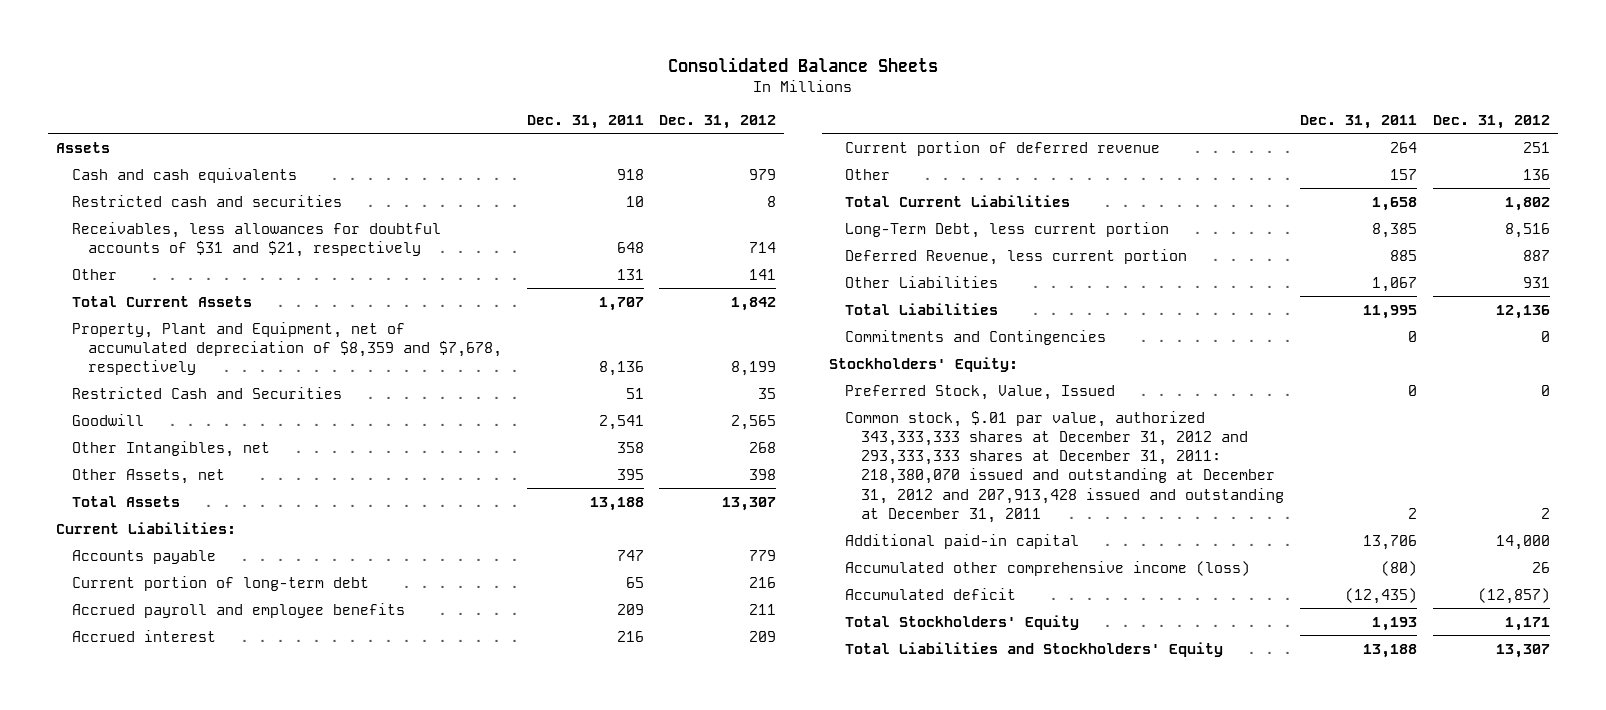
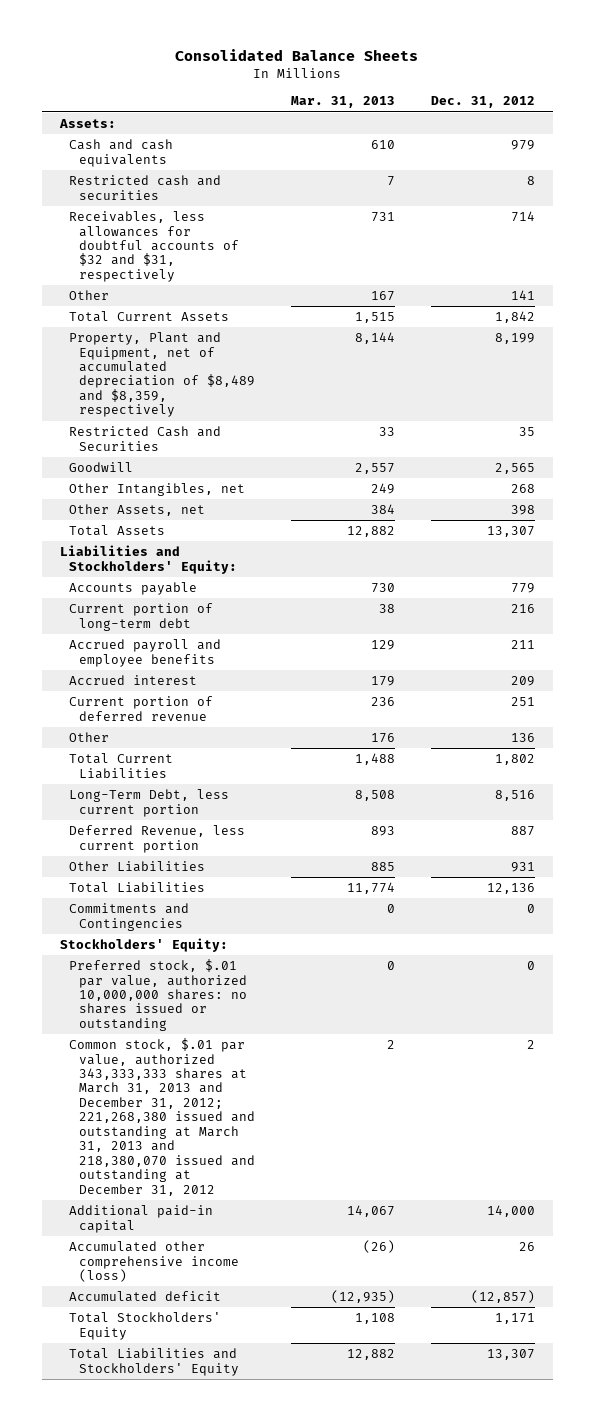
[526,115,644,130] Dec. 31, 2011 -> none
none -> [290,96,395,109] Mar. 31, 2013
[56,141,111,153] Assets -> [58,119,116,129] Assets:
[72,221,442,257] Receivables, less allowances for doubtful accounts of $31 and $21, respectively -> [69,211,239,282] Receivables, less allowances for doubtful accounts of $32 and $31, respectively
[72,321,502,376] Property, Plant and Equipment, net of accumulated depreciation of $8,359 and $7,678, respectively -> [69,332,255,418] Property, Plant and Equipment, net of accumulated depreciation of $8,489 and $8,359, respectively
[56,521,237,534] Current Liabilities: -> [59,545,238,574] Liabilities and Stockholders' Equity:
[845,384,1116,400] Preferred Stock, Value, Issued -> [69,959,247,1031] Preferred stock, $.01 par value, authorized 10,000,000 shares: no shares issued or outstanding
[845,410,1285,524] Common stock, $.01 par value, authorized 343,333,333 shares at December 31, 2012 and 293,333,333 shares at December 31, 2011: 218,380,070 issued and outstanding at December 31, 2012 and 207,913,428 issued and outstanding at December 31, 2011 -> [69,1038,255,1196] Common stock, $.01 par value, authorized 343,333,333 shares at March 31, 2013 and December 31, 2012; 221,268,380 issued and outstanding at March 31, 2013 and 218,380,070 issued and outstanding at December 31, 2012

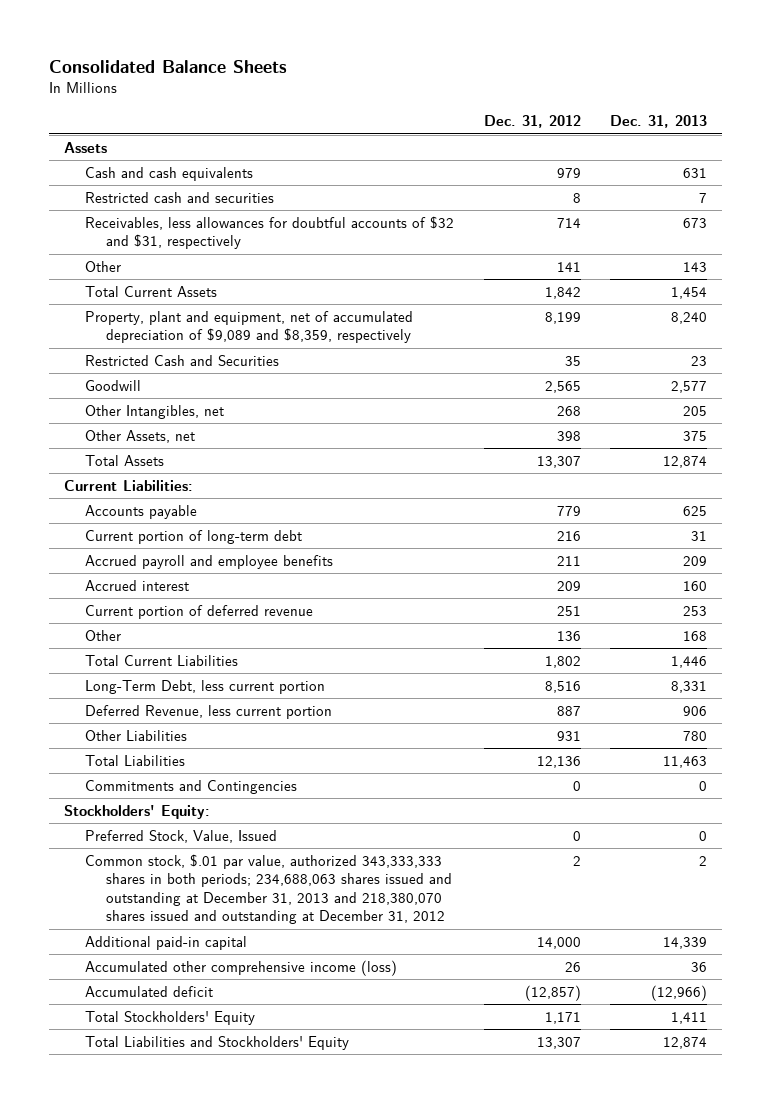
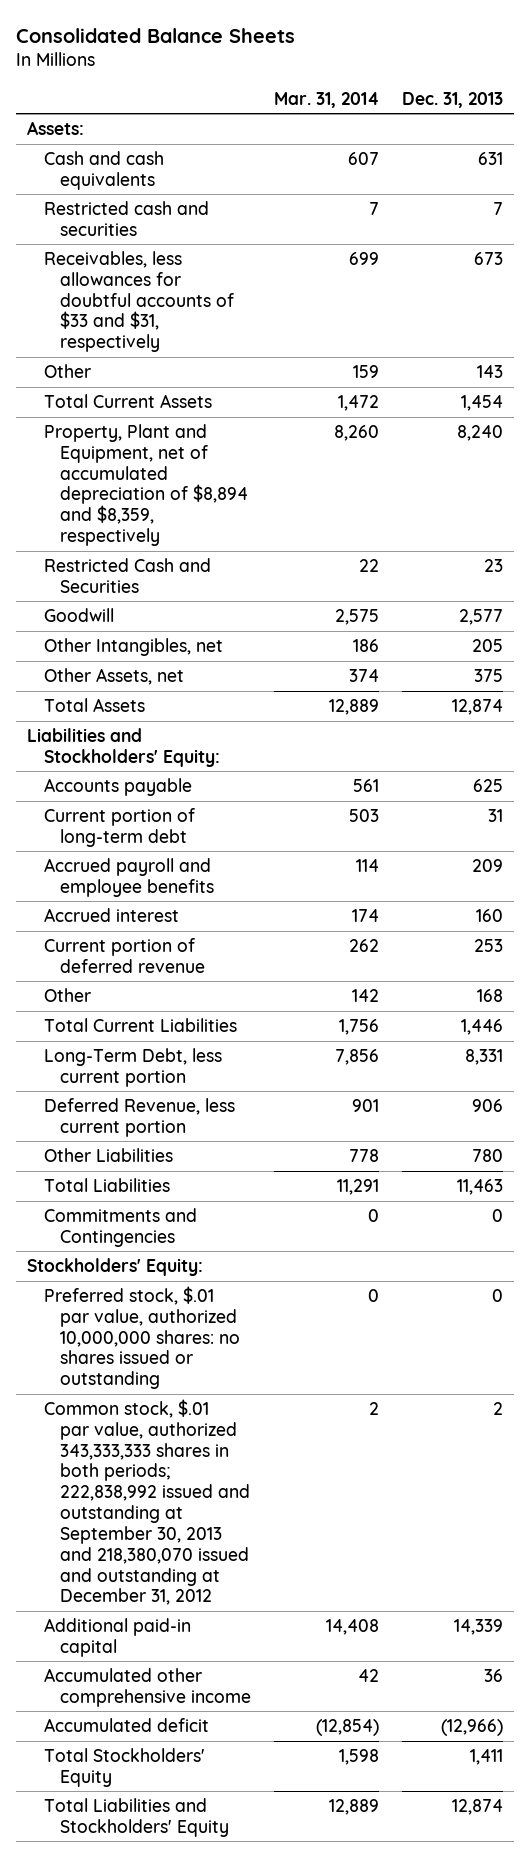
[483,115,581,129] Dec. 31, 2012 -> none
none -> [273,91,379,108] Mar. 31, 2014
[64,141,108,153] Assets -> [27,120,85,135] Assets:
[85,215,455,250] Receivables, less allowances for doubtful accounts of $32 and $31, respectively -> [43,250,235,353] Receivables, less allowances for doubtful accounts of $33 and $31, respectively
[85,310,414,344] Property, plant and equipment, net of accumulated depreciation of $9,089 and $8,359, respectively -> [43,423,249,547] Property, Plant and Equipment, net of accumulated depreciation of $8,894 and $8,359, respectively
[64,479,194,491] Current Liabilities: -> [27,727,220,767] Liabilities and Stockholders' Equity:
[85,829,278,843] Preferred Stock, Value, Issued -> [43,1285,241,1390] Preferred stock, $.01 par value, authorized 10,000,000 shares: no shares issued or outstanding
[85,853,453,925] Common stock, $.01 par value, authorized 343,333,333 shares in both periods; 234,688,063 shares issued and outstanding at December 31, 2013 and 218,380,070 shares issued and outstanding at December 31, 2012 -> [43,1398,251,1606] Common stock, $.01 par value, authorized 343,333,333 shares in both periods; 222,838,992 issued and outstanding at September 30, 2013 and 218,380,070 issued and outstanding at December 31, 2012
[85,959,398,976] Accumulated other comprehensive income (loss) -> [43,1667,252,1707] Accumulated other comprehensive income

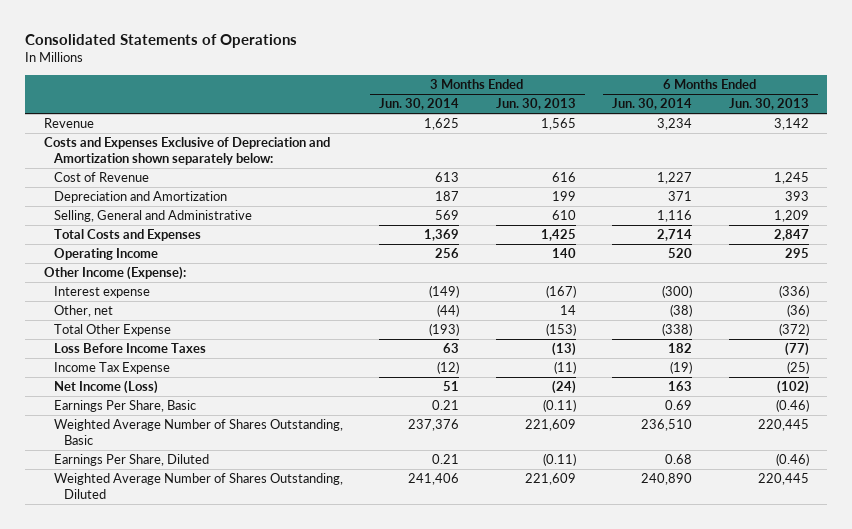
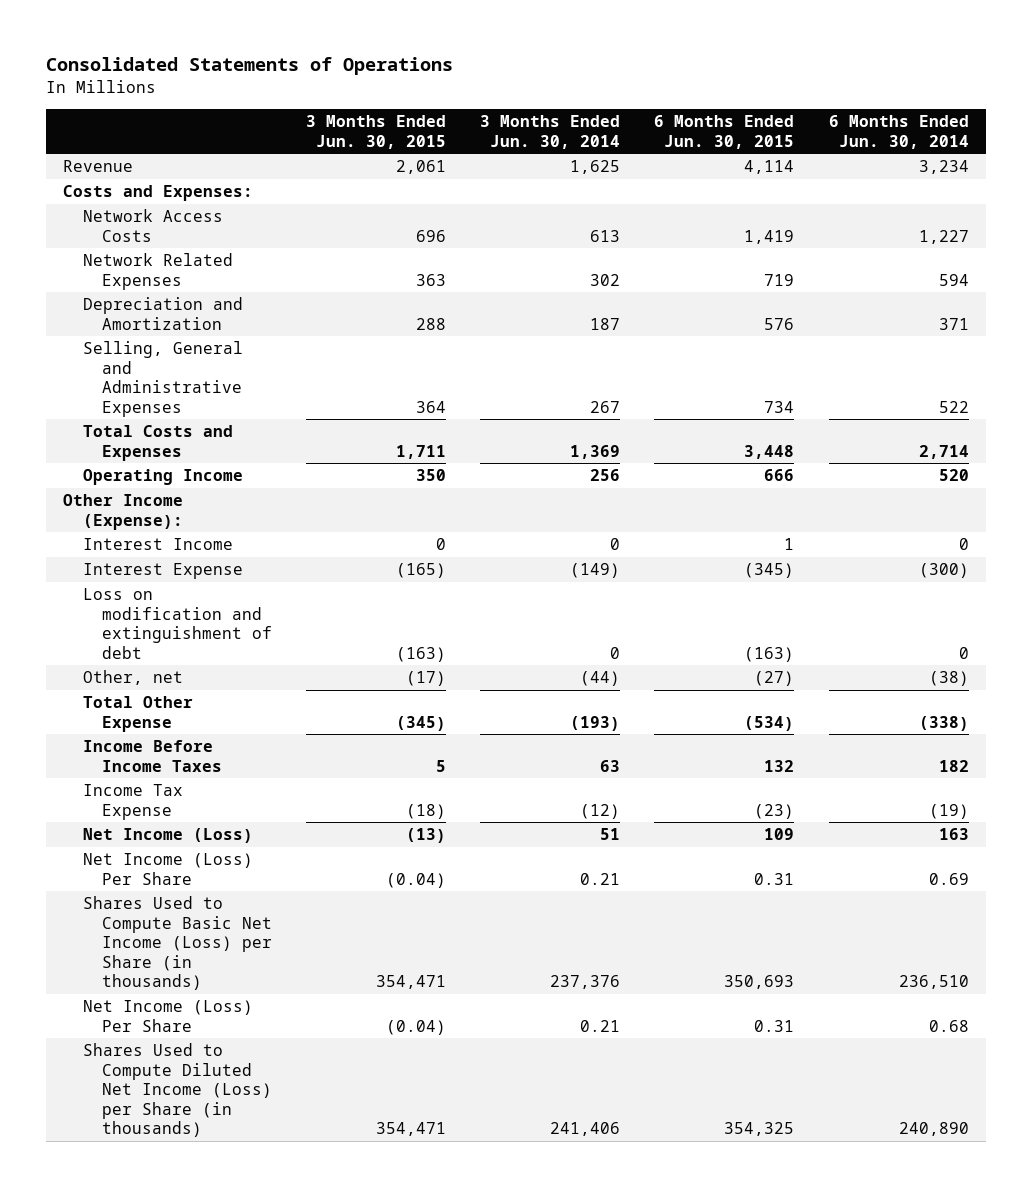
[495,98,576,111] Jun. 30, 2013 -> none
[728,98,809,111] Jun. 30, 2013 -> none
none -> [306,114,447,149] 3 Months Ended Jun. 30, 2015
none -> [654,114,795,149] 6 Months Ended Jun. 30, 2015
[43,137,330,165] Costs and Expenses Exclusive of Depreciation and Amortization shown separately below: -> [63,185,254,202] Costs and Expenses:
[53,172,149,183] Cost of Revenue -> [82,209,223,242] Network Access Costs
none -> [82,253,233,290] Network Related Expenses
[53,210,252,223] Selling, General and Administrative -> [82,341,243,417] Selling, General and Administrative Expenses
[435,210,460,221] 569 -> [590,400,621,413] 267
[657,210,693,223] 1,116 -> [938,400,969,413] 522
none -> [82,538,233,551] Interest Income
[53,286,150,299] Interest expense -> [82,563,243,580] Interest Expense
none -> [82,588,272,659] Loss on modification and extinguishment of debt
[53,343,206,354] Loss Before Income Taxes -> [82,740,222,772] Income Before Income Taxes
[53,400,196,413] Earnings Per Share, Basic -> [82,853,253,885] Net Income (Loss) Per Share
[53,419,343,445] Weighted Average Number of Shares Outstanding, Basic -> [82,896,272,991] Shares Used to Compute Basic Net Income (Loss) per Share (in thousands)
[53,454,209,467] Earnings Per Share, Diluted -> [82,1000,253,1032] Net Income (Loss) Per Share
[53,473,343,499] Weighted Average Number of Shares Outstanding, Diluted -> [82,1043,272,1138] Shares Used to Compute Diluted Net Income (Loss) per Share (in thousands)

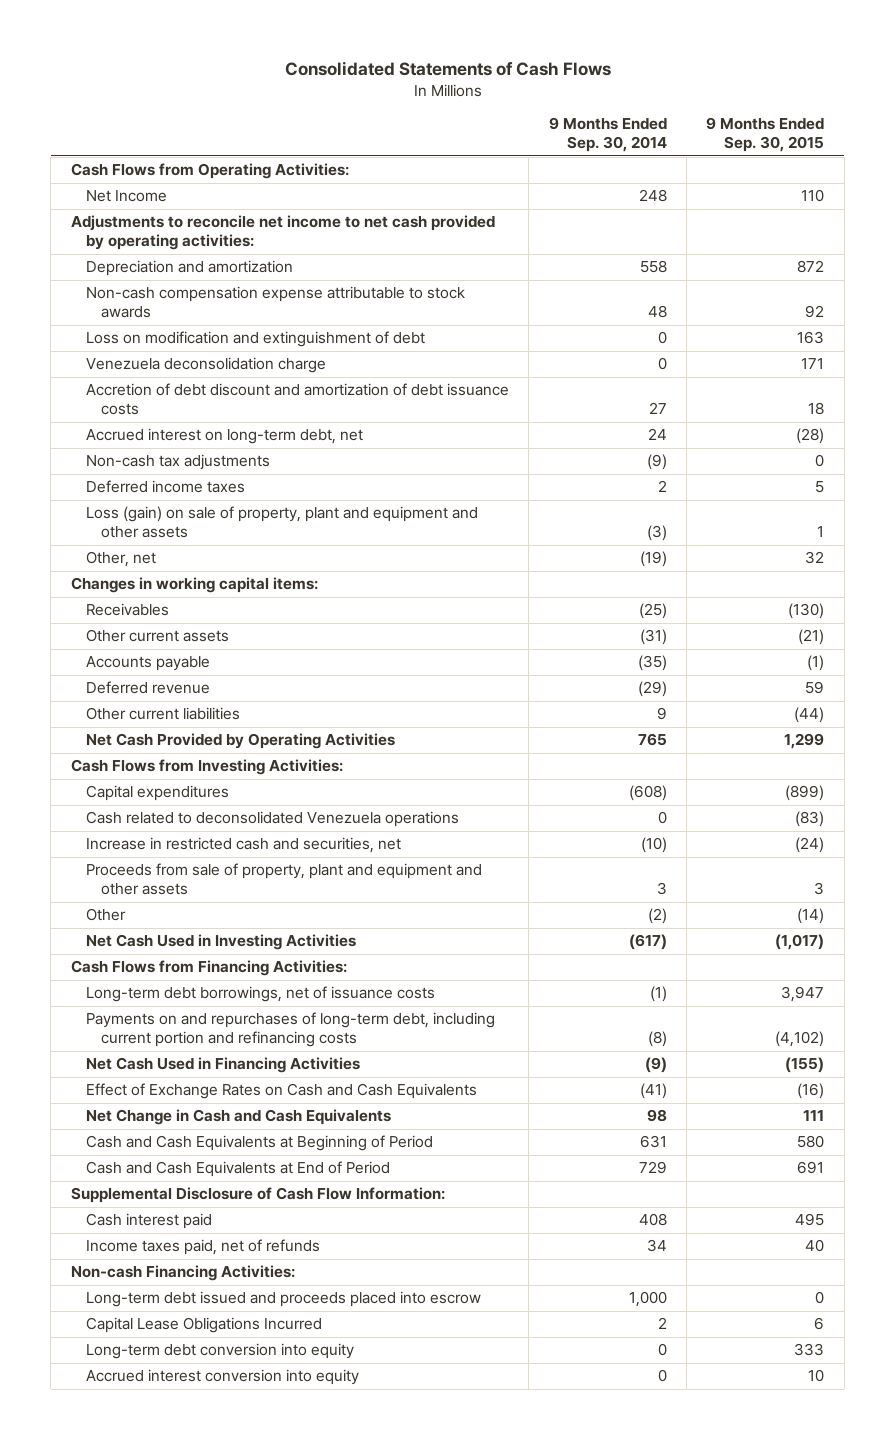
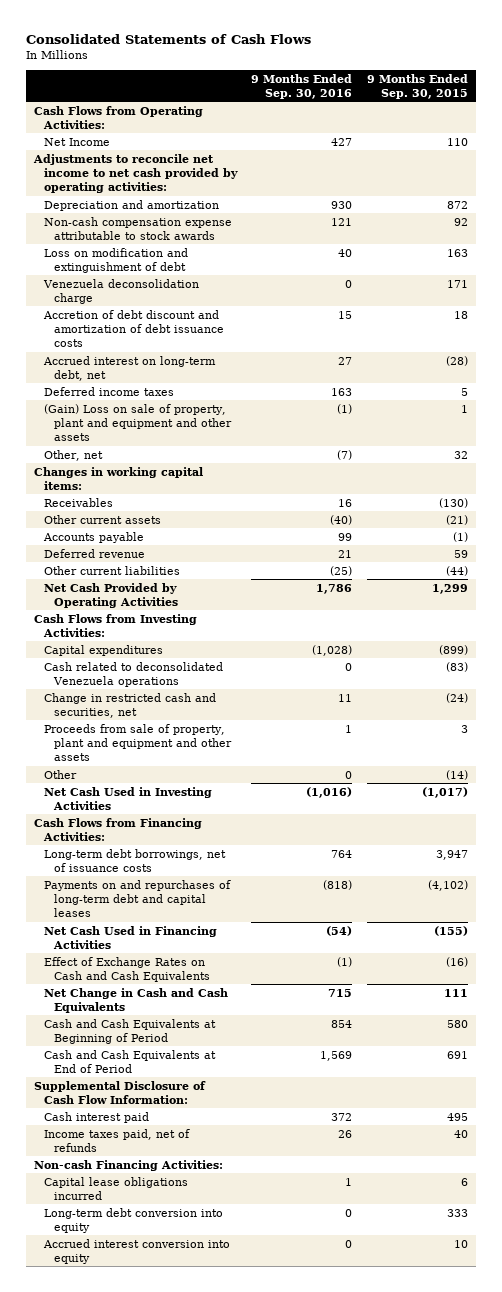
[548,117,667,153] 9 Months Ended Sep. 30, 2014 -> none
none -> [251,73,353,99] 9 Months Ended Sep. 30, 2016
[85,454,270,471] Non-cash tax adjustments -> none
[85,506,478,539] Loss (gain) on sale of property, plant and equipment and other assets -> [43,403,232,442] (Gain) Loss on sale of property, plant and equipment and other assets
[85,837,401,854] Increase in restricted cash and securities, net -> [43,692,216,718] Change in restricted cash and securities, net
[85,1012,495,1048] Payments on and repurchases of long-term debt, including current portion and refinancing costs -> [43,879,231,918] Payments on and repurchases of long-term debt and capital leases
[85,1291,481,1308] Long-term debt issued and proceeds placed into escrow -> none
[85,1317,322,1334] Capital Lease Obligations Incurred -> [43,1176,188,1200] Capital lease obligations incurred

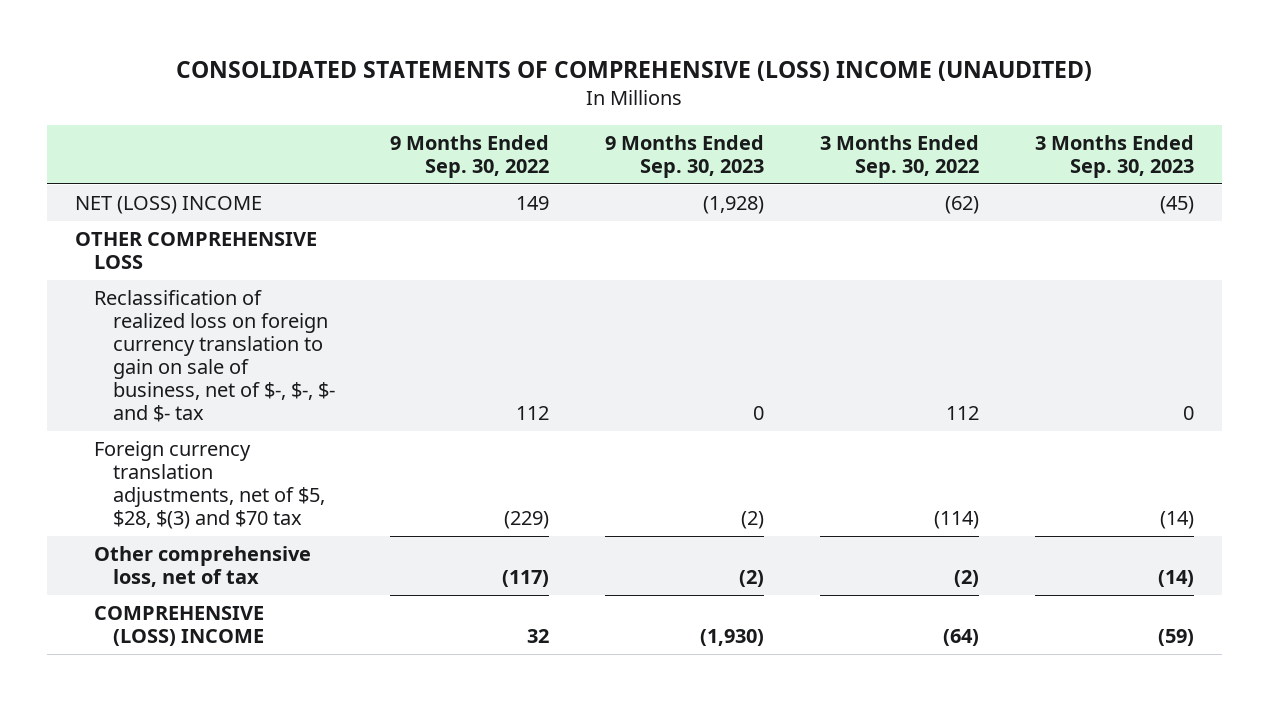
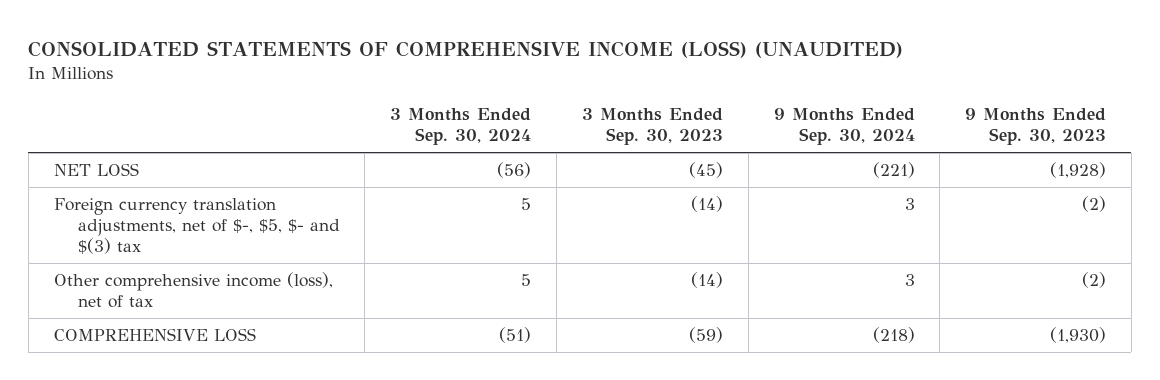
[176,61,1093,82] CONSOLIDATED STATEMENTS OF COMPREHENSIVE (LOSS) INCOME (UNAUDITED) -> [28,40,904,58] CONSOLIDATED STATEMENTS OF COMPREHENSIVE INCOME (LOSS) (UNAUDITED)
[390,134,550,178] 9 Months Ended Sep. 30, 2022 -> none
[819,134,979,178] 3 Months Ended Sep. 30, 2022 -> none
none -> [390,108,532,145] 3 Months Ended Sep. 30, 2024
none -> [773,108,915,145] 9 Months Ended Sep. 30, 2024
[75,232,318,270] OTHER COMPREHENSIVE LOSS -> none
[93,290,335,423] Reclassification of realized loss on foreign currency translation to gain on sale of business, net of $-, $-, $- and $- tax -> none
[75,196,263,215] NET (LOSS) INCOME -> [53,163,139,177] NET LOSS
[93,441,325,530] Foreign currency translation adjustments, net of $5, $28, $(3) and $70 tax -> [53,198,340,254] Foreign currency translation adjustments, net of $-, $5, $- and $(3) tax
[93,546,311,588] Other comprehensive loss, net of tax -> [53,272,333,308] Other comprehensive income (loss), net of tax
[93,606,264,647] COMPREHENSIVE (LOSS) INCOME -> [53,328,256,342] COMPREHENSIVE LOSS

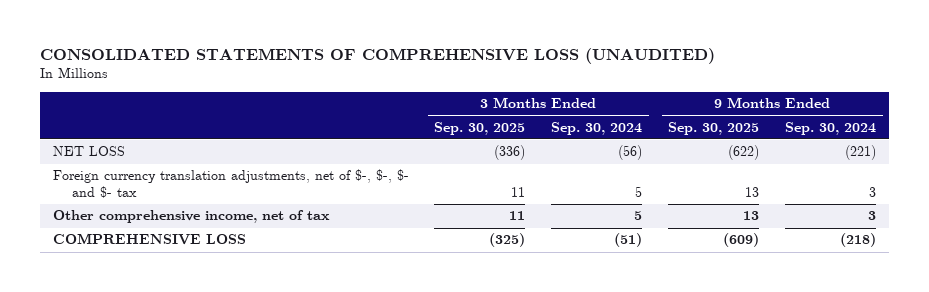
[28,40,904,58] CONSOLIDATED STATEMENTS OF COMPREHENSIVE INCOME (LOSS) (UNAUDITED) -> [39,48,715,65] CONSOLIDATED STATEMENTS OF COMPREHENSIVE LOSS (UNAUDITED)
[581,108,723,145] 3 Months Ended Sep. 30, 2023 -> none
[965,108,1107,145] 9 Months Ended Sep. 30, 2023 -> none
none -> [434,121,526,135] Sep. 30, 2025
none -> [668,121,760,135] Sep. 30, 2025
[53,198,340,254] Foreign currency translation adjustments, net of $-, $5, $- and $(3) tax -> [52,169,409,198] Foreign currency translation adjustments, net of $-, $-, $- and $- tax
[53,272,333,308] Other comprehensive income (loss), net of tax -> [52,210,330,224] Other comprehensive income, net of tax

